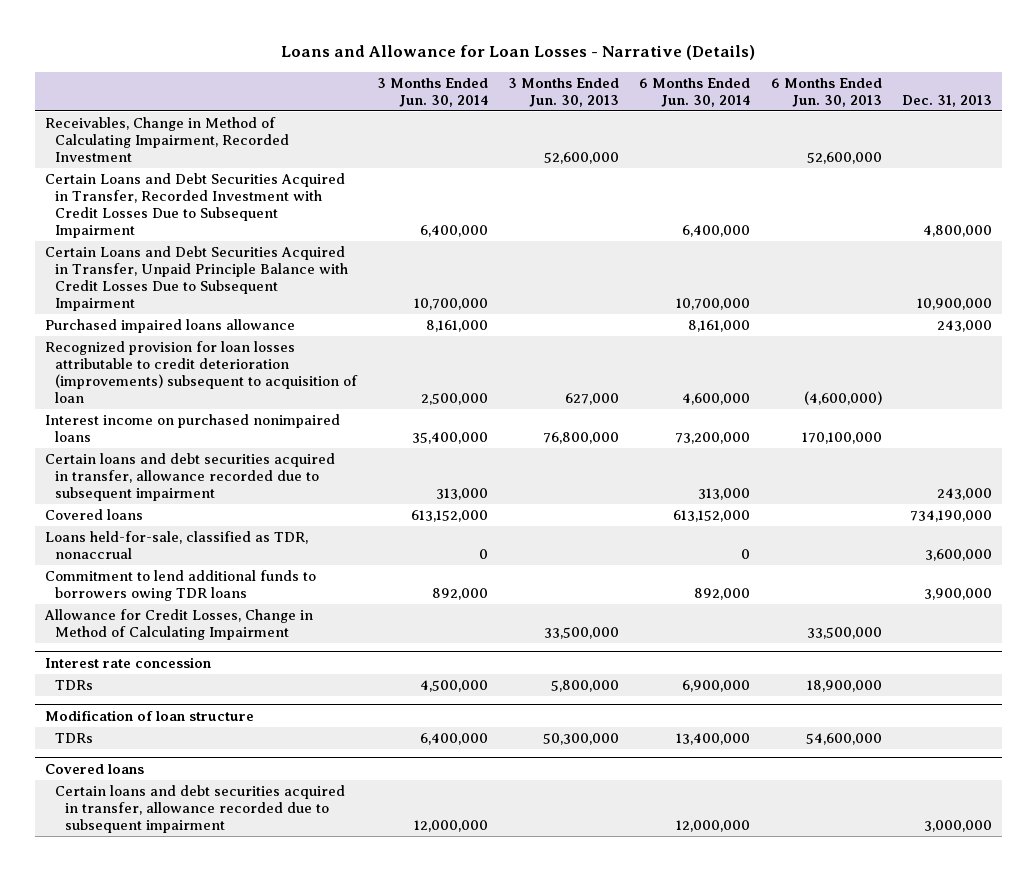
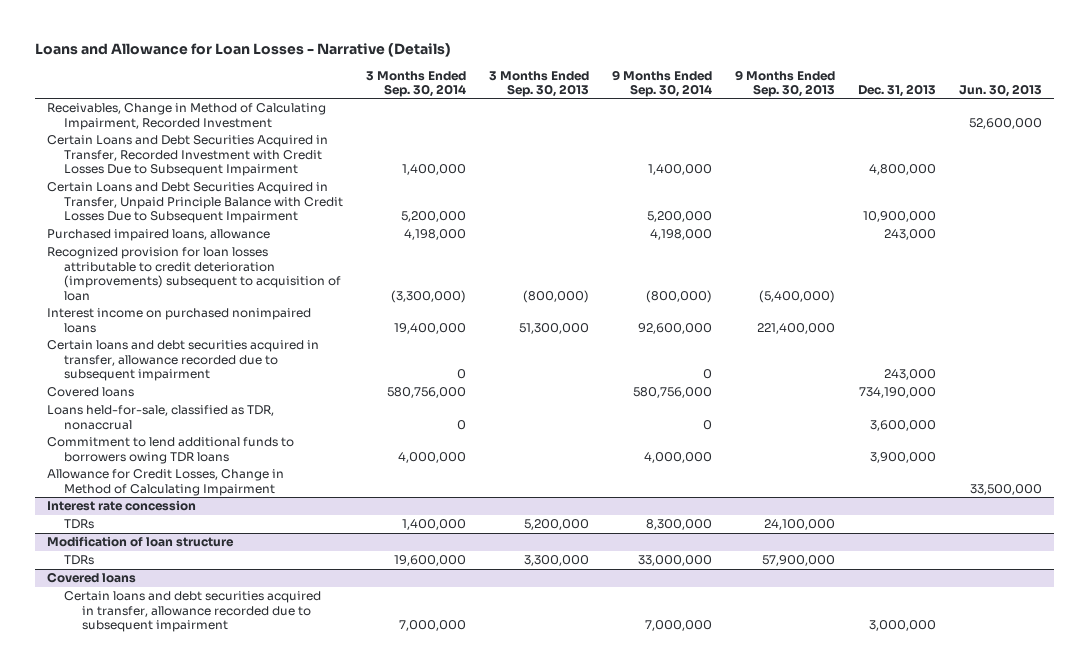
[377,77,489,107] 3 Months Ended Jun. 30, 2014 -> none
[508,77,620,107] 3 Months Ended Jun. 30, 2013 -> none
[639,77,751,107] 6 Months Ended Jun. 30, 2014 -> none
[770,77,882,107] 6 Months Ended Jun. 30, 2013 -> none
none -> [366,70,467,98] 3 Months Ended Sep. 30, 2014
none -> [489,70,590,98] 3 Months Ended Sep. 30, 2013
none -> [612,69,713,98] 9 Months Ended Sep. 30, 2014
none -> [735,69,836,98] 9 Months Ended Sep. 30, 2013
none -> [959,84,1043,98] Jun. 30, 2013
[44,319,295,334] Purchased impaired loans allowance -> [46,229,270,242] Purchased impaired loans, allowance

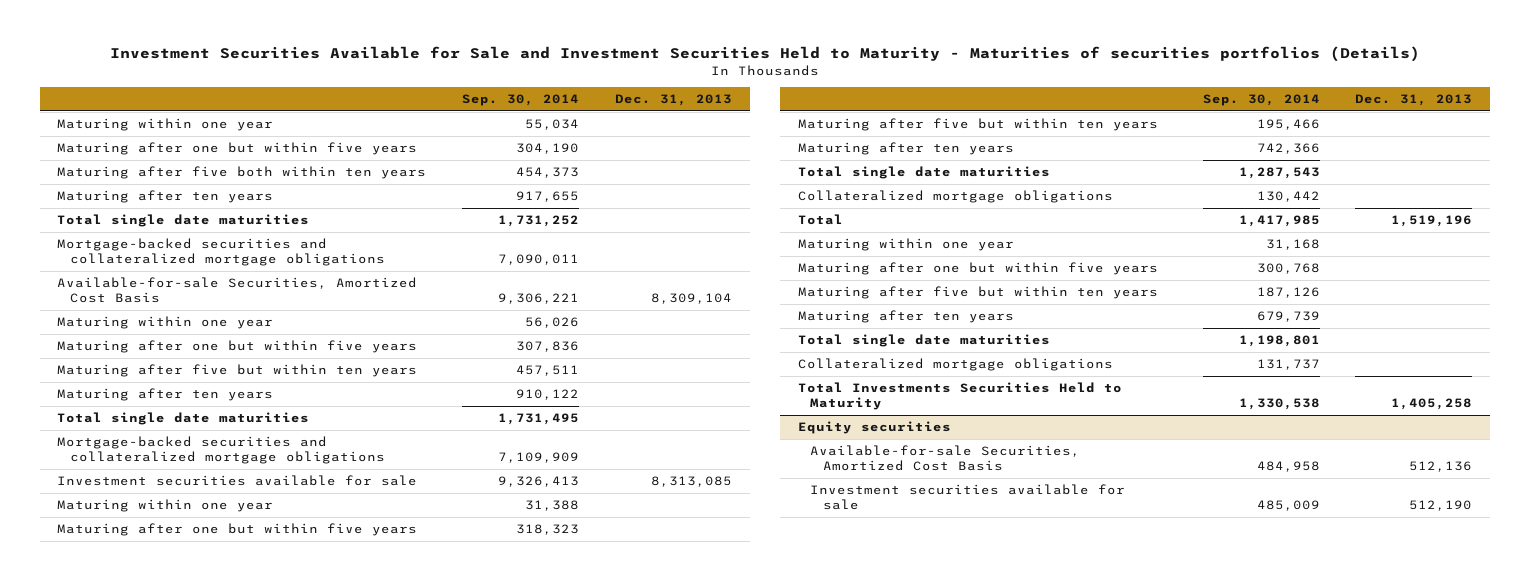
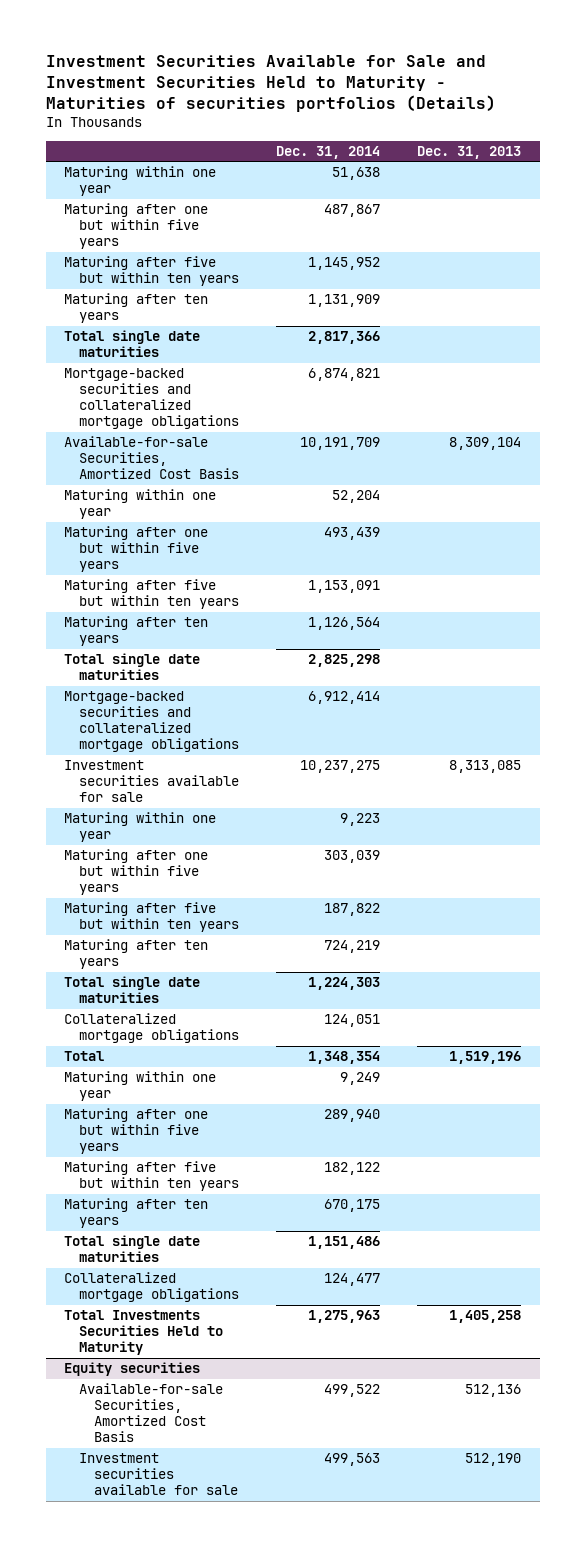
[462,93,580,106] Sep. 30, 2014 -> none
none -> [276,145,381,159] Dec. 31, 2014
[57,166,427,180] Maturing after five both within ten years -> [64,256,240,287] Maturing after five but within ten years

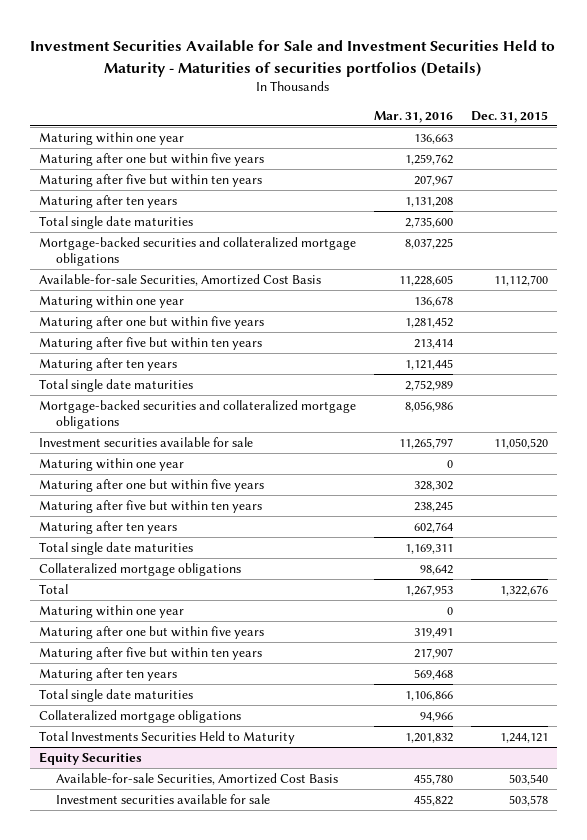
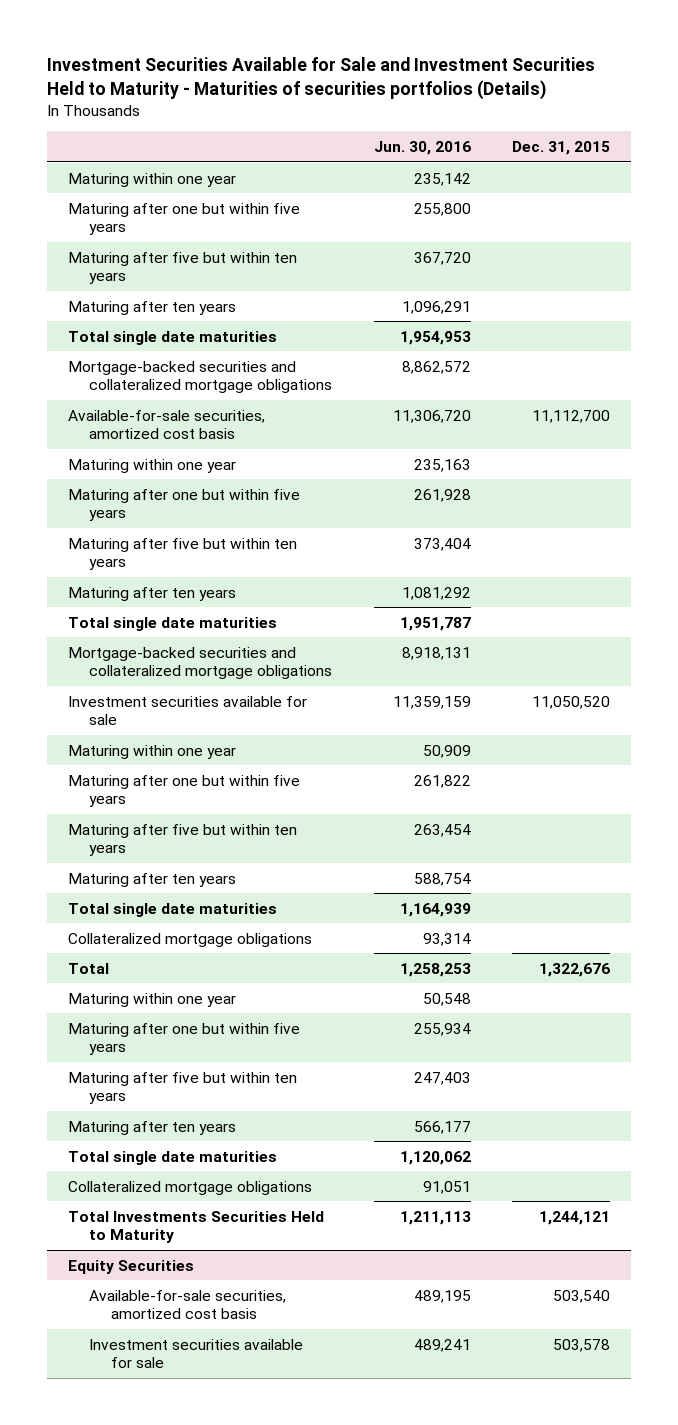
[373,110,453,123] Mar. 31, 2016 -> none
none -> [373,141,471,156] Jun. 30, 2016
[39,273,322,286] Available-for-sale Securities, Amortized Cost Basis -> [67,409,265,440] Available-for-sale securities, amortized cost basis
[56,772,339,785] Available-for-sale Securities, Amortized Cost Basis -> [89,1289,287,1320] Available-for-sale securities, amortized cost basis

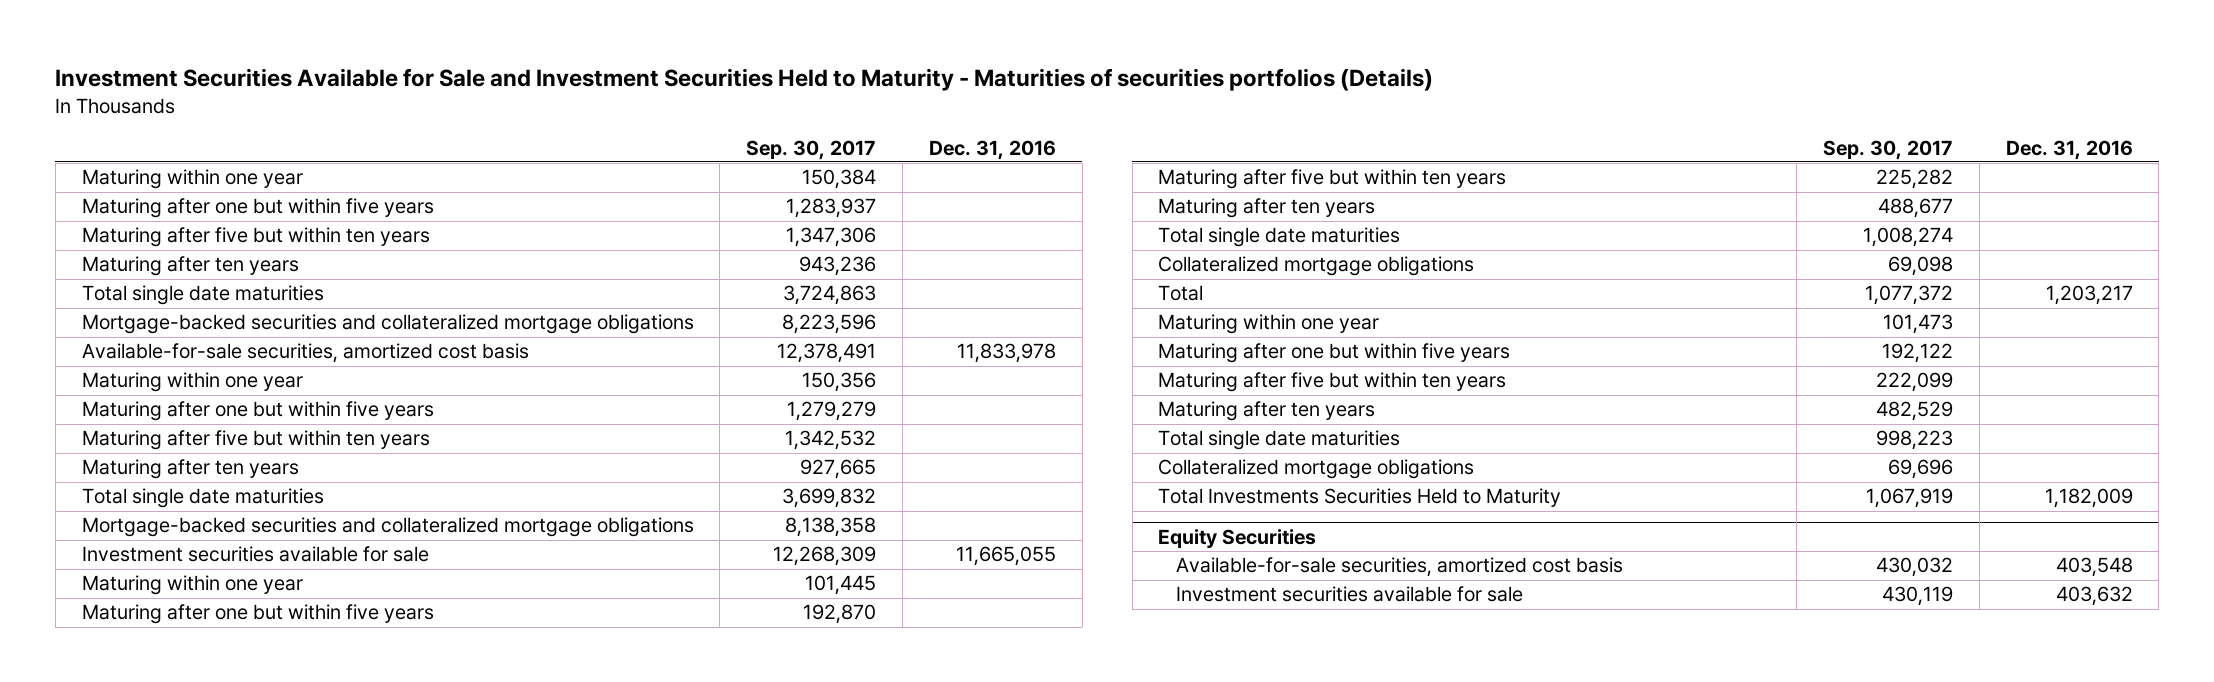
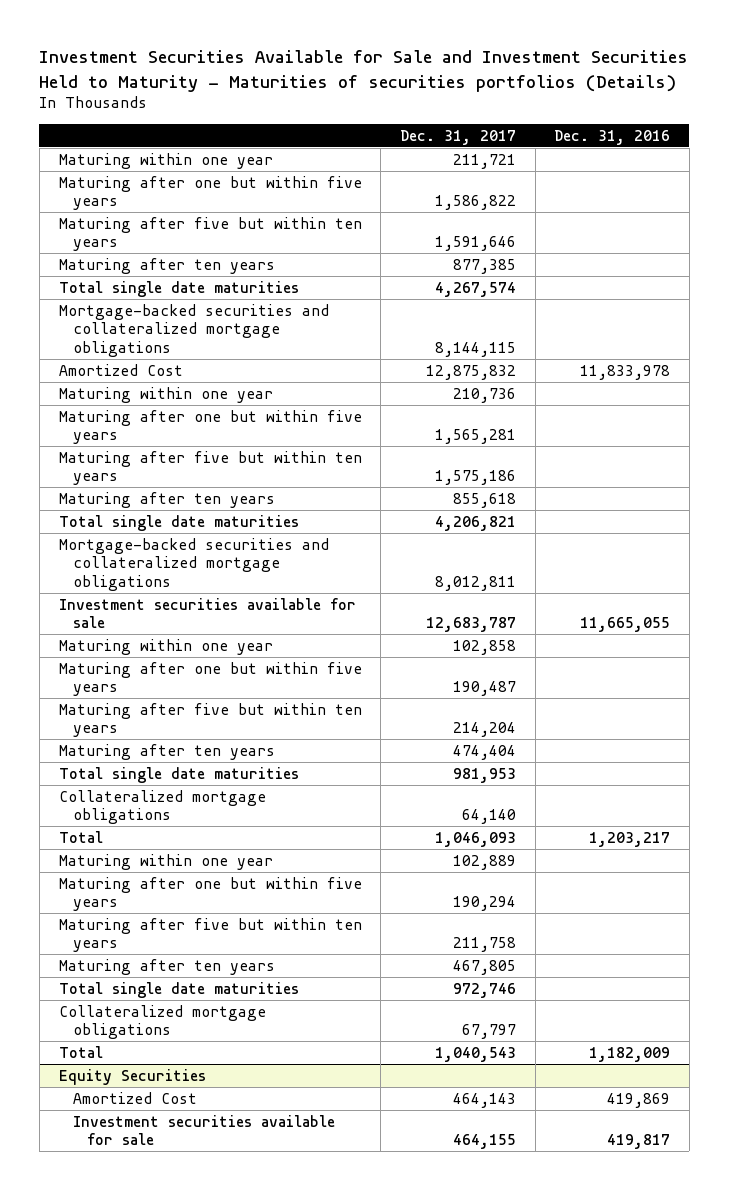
[746,139,877,160] Sep. 30, 2017 -> none
none -> [399,129,516,145] Dec. 31, 2017
[81,343,529,364] Available-for-sale securities, amortized cost basis -> [58,363,183,376] Amortized Cost
[1158,488,1562,508] Total Investments Securities Held to Maturity -> [58,1045,103,1058] Total
[1176,557,1624,578] Available-for-sale securities, amortized cost basis -> [72,1091,197,1104] Amortized Cost
[2055,557,2133,578] 403,548 -> [607,1092,671,1108] 419,869
[2055,586,2133,607] 403,632 -> [607,1134,671,1150] 419,817

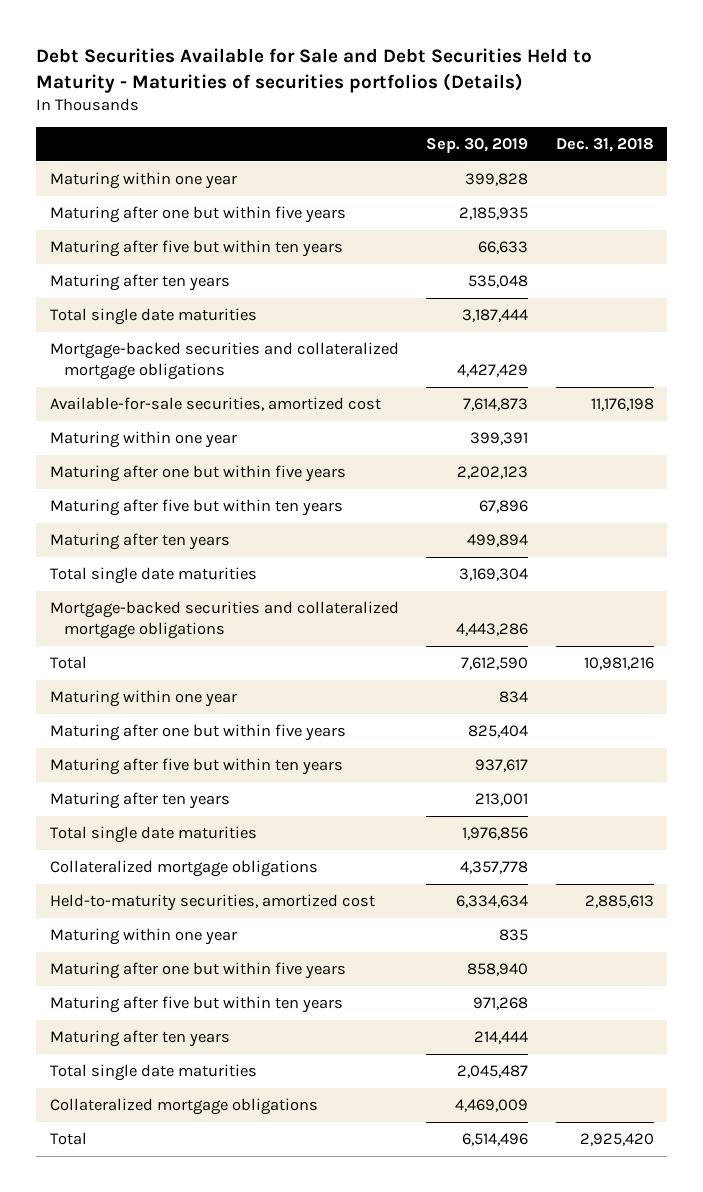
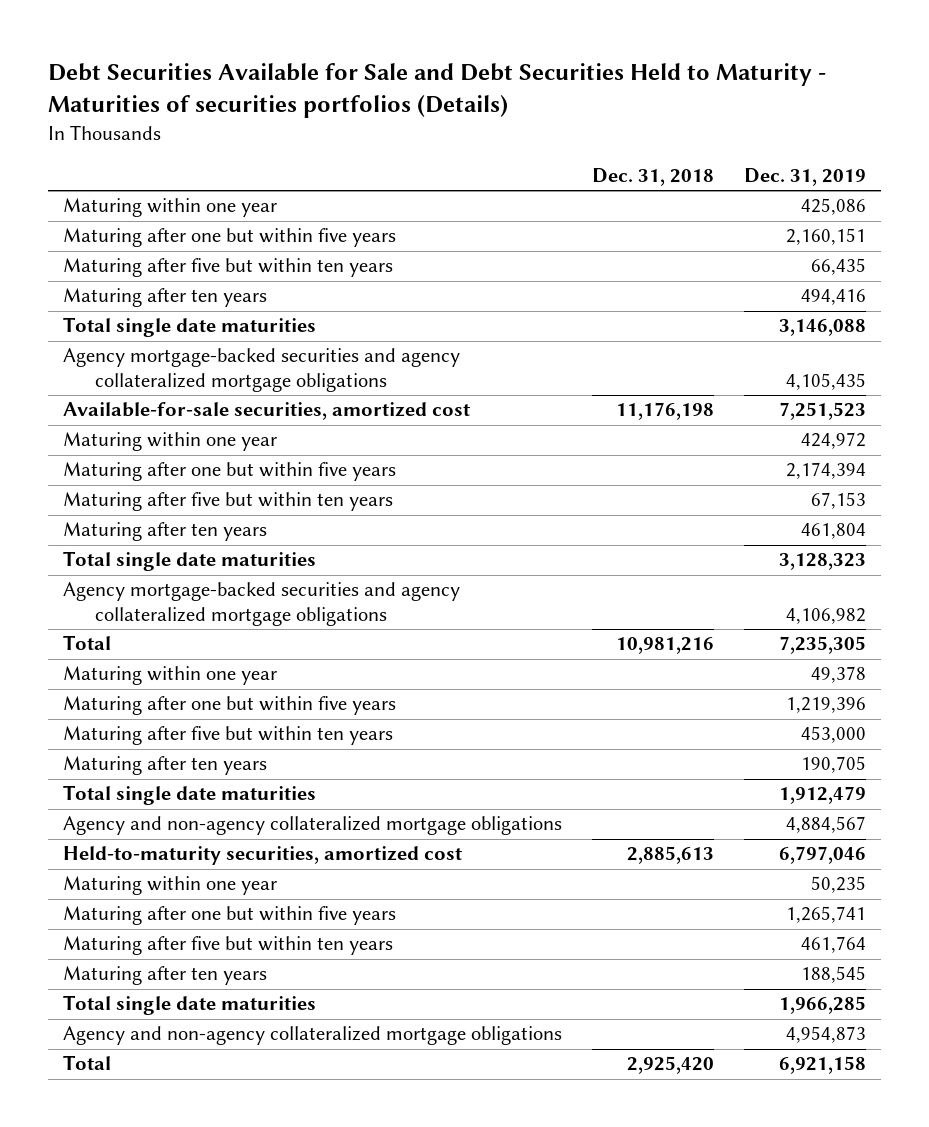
[426,137,529,153] Sep. 30, 2019 -> none
none -> [743,168,866,187] Dec. 31, 2019
[49,342,399,381] Mortgage-backed securities and collateralized mortgage obligations -> [62,348,460,392] Agency mortgage-backed securities and agency collateralized mortgage obligations
[49,601,399,640] Mortgage-backed securities and collateralized mortgage obligations -> [62,582,460,626] Agency mortgage-backed securities and agency collateralized mortgage obligations
[49,860,318,878] Collateralized mortgage obligations -> [62,816,562,836] Agency and non-agency collateralized mortgage obligations
[49,1098,318,1116] Collateralized mortgage obligations -> [62,1026,562,1046] Agency and non-agency collateralized mortgage obligations

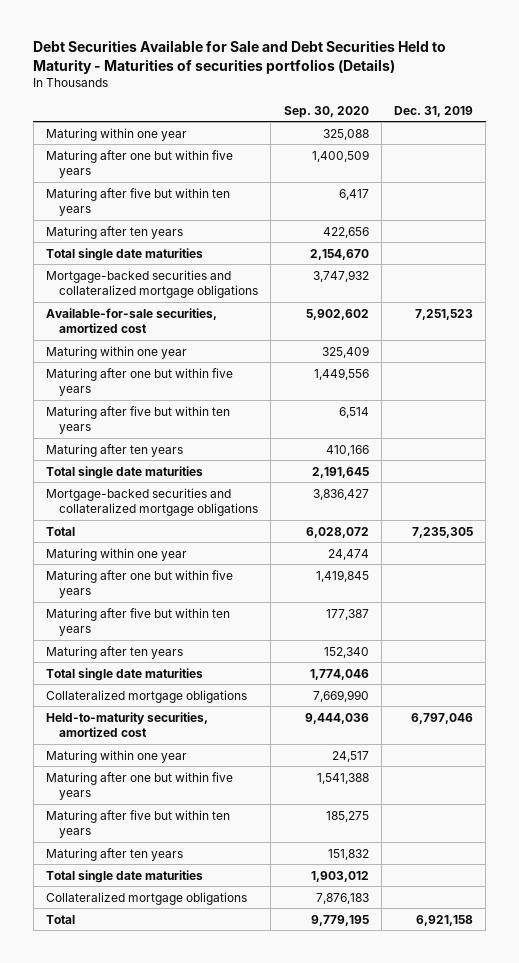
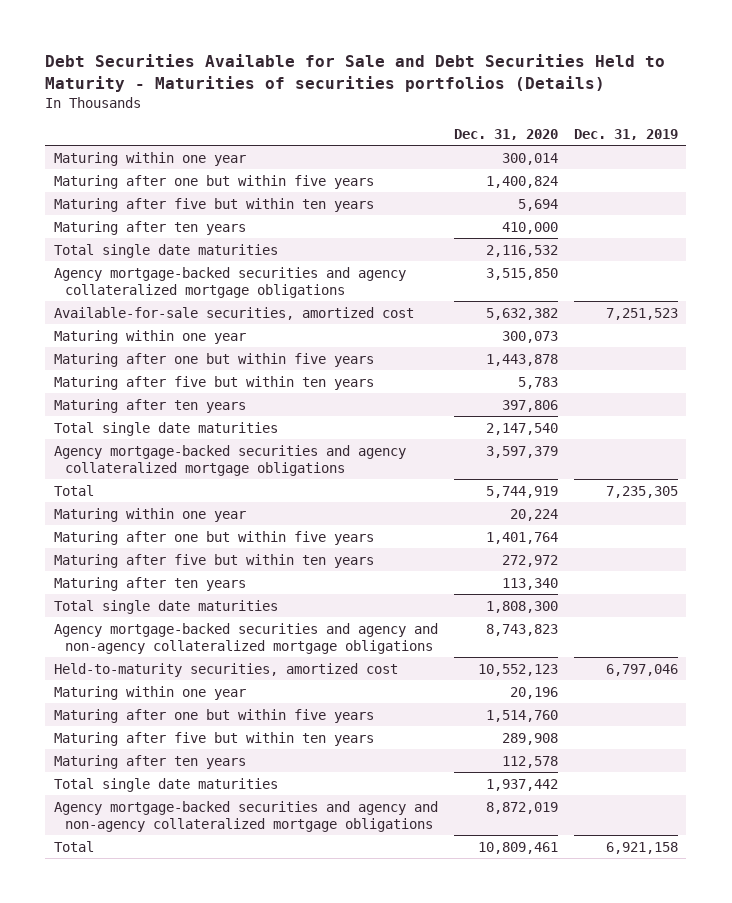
[283,105,369,118] Sep. 30, 2020 -> none
none -> [453,128,558,140] Dec. 31, 2020
[45,269,258,299] Mortgage-backed securities and collateralized mortgage obligations -> [53,266,406,298] Agency mortgage-backed securities and agency collateralized mortgage obligations
[45,487,258,517] Mortgage-backed securities and collateralized mortgage obligations -> [53,444,406,476] Agency mortgage-backed securities and agency collateralized mortgage obligations
[45,689,247,703] Collateralized mortgage obligations -> [53,622,438,654] Agency mortgage-backed securities and agency and non-agency collateralized mortgage obligations
[45,891,247,905] Collateralized mortgage obligations -> [53,800,438,832] Agency mortgage-backed securities and agency and non-agency collateralized mortgage obligations

